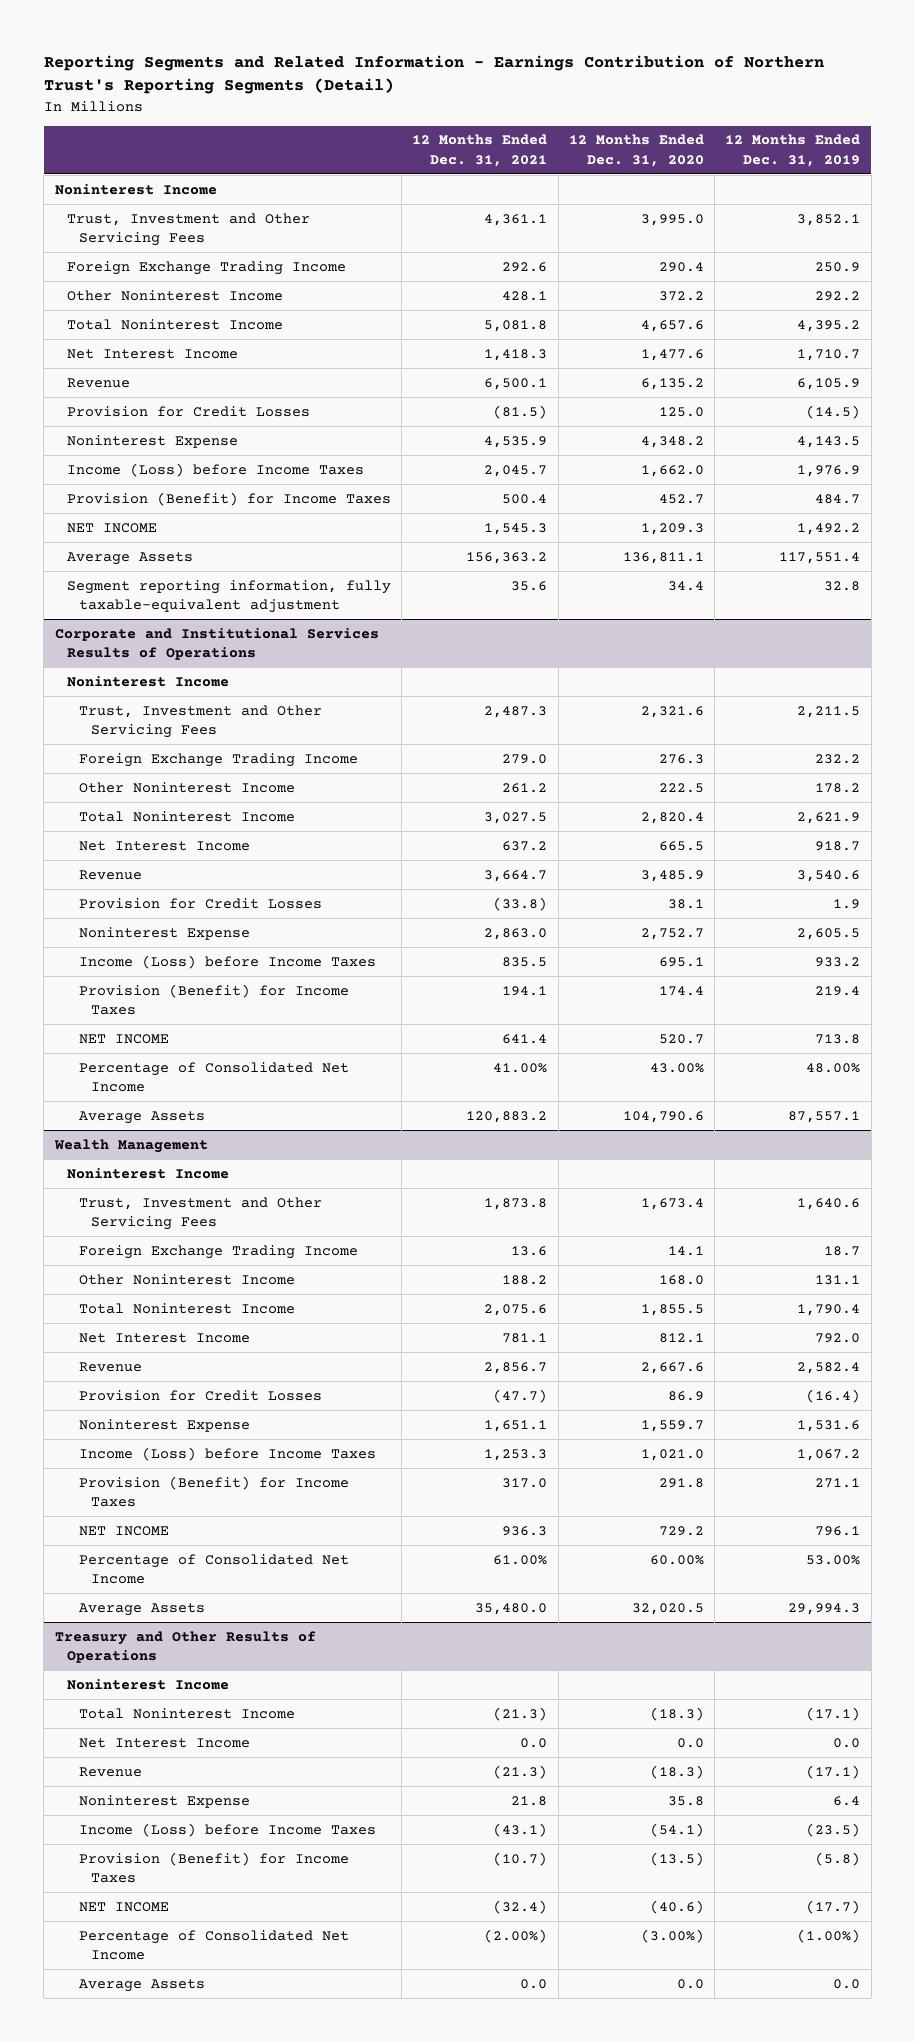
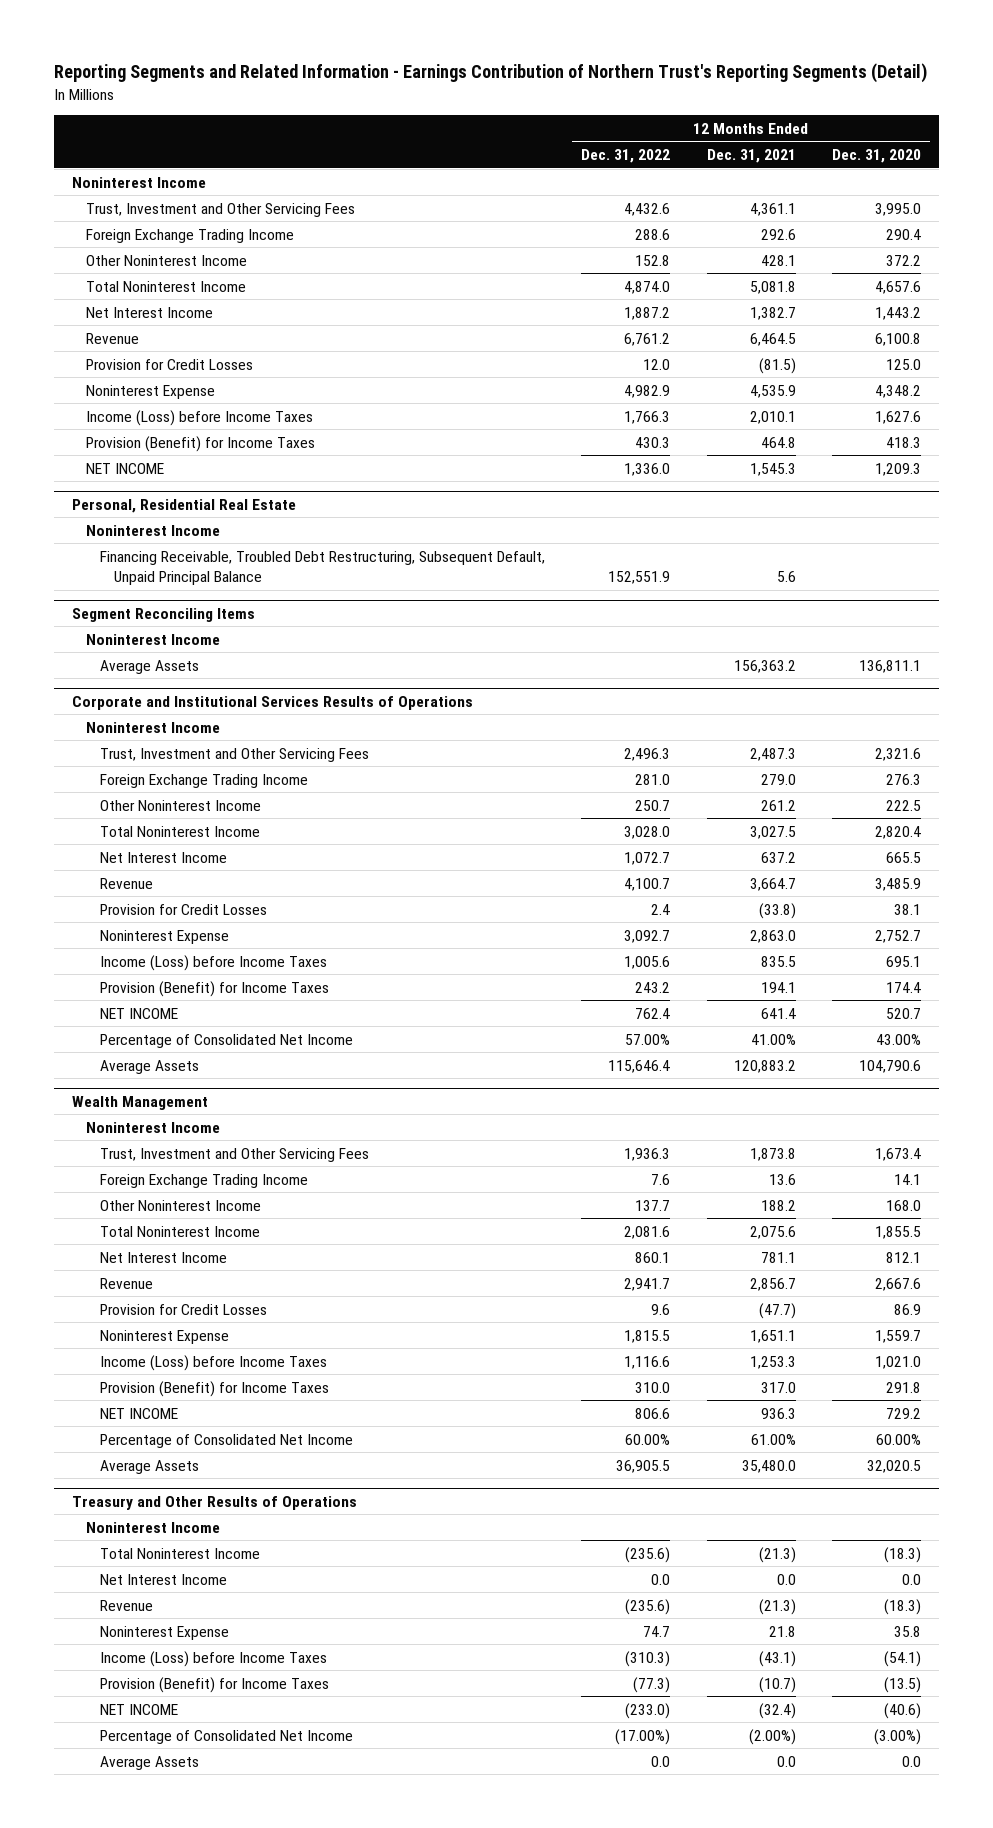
[725,134,861,167] 12 Months Ended Dec. 31, 2019 -> none
none -> [581,149,671,164] Dec. 31, 2022
[484,348,548,361] 1,418.3 -> [749,306,796,320] 1,382.7
[640,348,704,361] 1,477.6 -> [875,306,922,320] 1,443.2
[484,377,548,390] 6,500.1 -> [749,332,796,346] 6,464.5
[640,377,704,390] 6,135.2 -> [875,332,922,346] 6,100.8
[484,464,548,477] 2,045.7 -> [749,410,796,424] 2,010.1
[640,464,704,477] 1,662.0 -> [875,410,922,424] 1,627.6
[502,493,548,504] 500.4 -> [760,436,796,448] 464.8
[658,493,704,504] 452.7 -> [886,436,922,448] 418.3
none -> [72,498,297,513] Personal, Residential Real Estate
none -> [86,524,221,536] Noninterest Income
none -> [99,550,545,586] Financing Receivable, Troubled Debt Restructuring, Subsequent Default, Unpaid Principal Balance
none -> [72,607,256,622] Segment Reconciling Items
none -> [86,633,221,645] Noninterest Income
[66,579,391,614] Segment reporting information, fully taxable-equivalent adjustment -> none

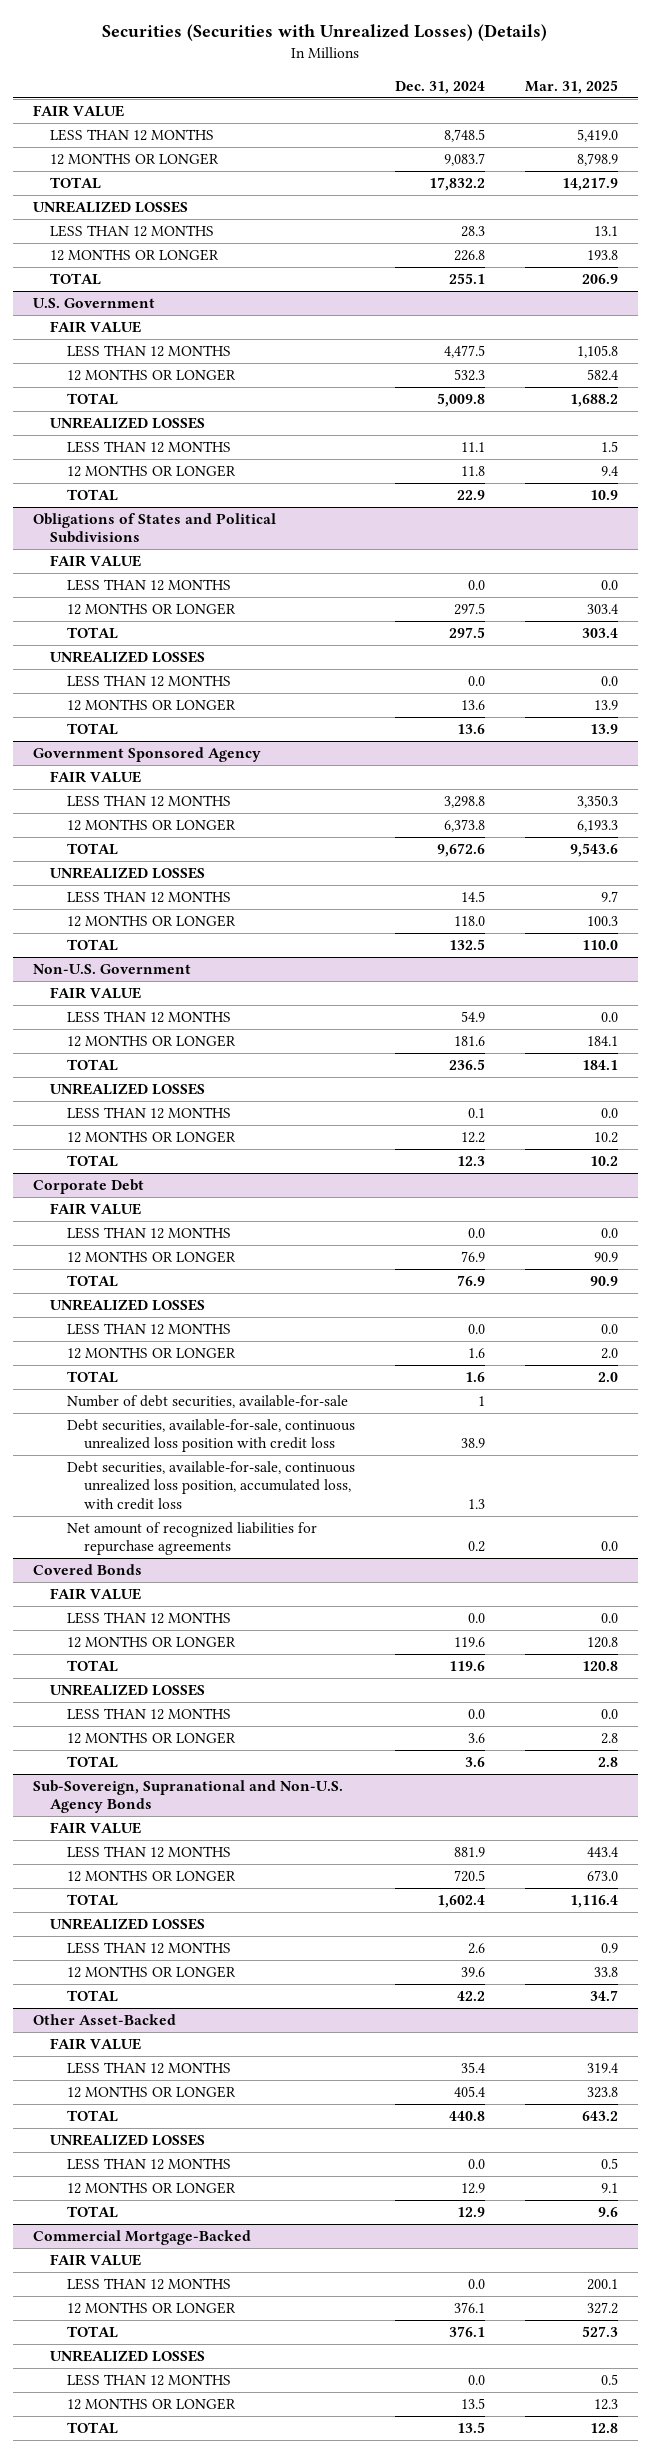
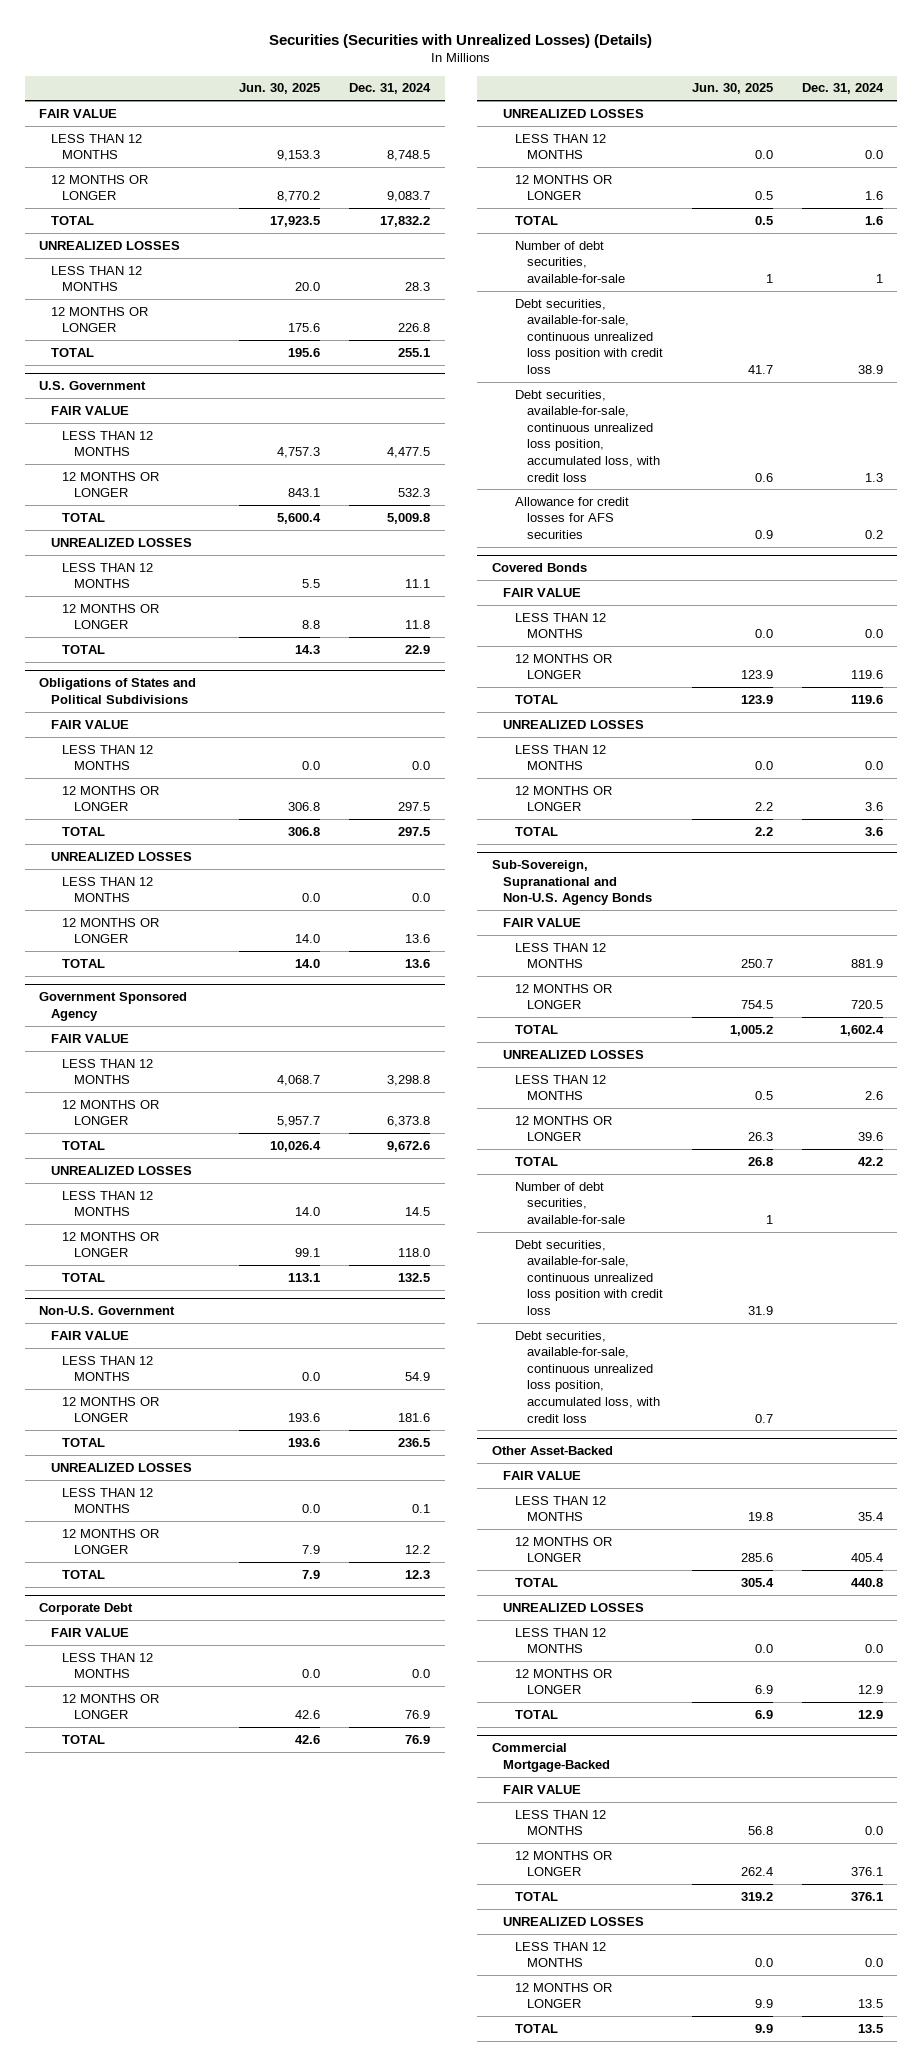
[524,79,618,94] Mar. 31, 2025 -> none
none -> [238,83,320,95] Jun. 30, 2025
[67,1522,318,1556] Net amount of recognized liabilities for repurchase agreements -> [514,496,629,539] Allowance for credit losses for AFS securities
none -> [514,1181,625,1224] Number of debt securities, available-for-sale
none -> [514,1239,663,1316] Debt securities, available-for-sale, continuous unrealized loss position with credit loss
none -> [514,1330,660,1423] Debt securities, available-for-sale, continuous unrealized loss position, accumulated loss, with credit loss

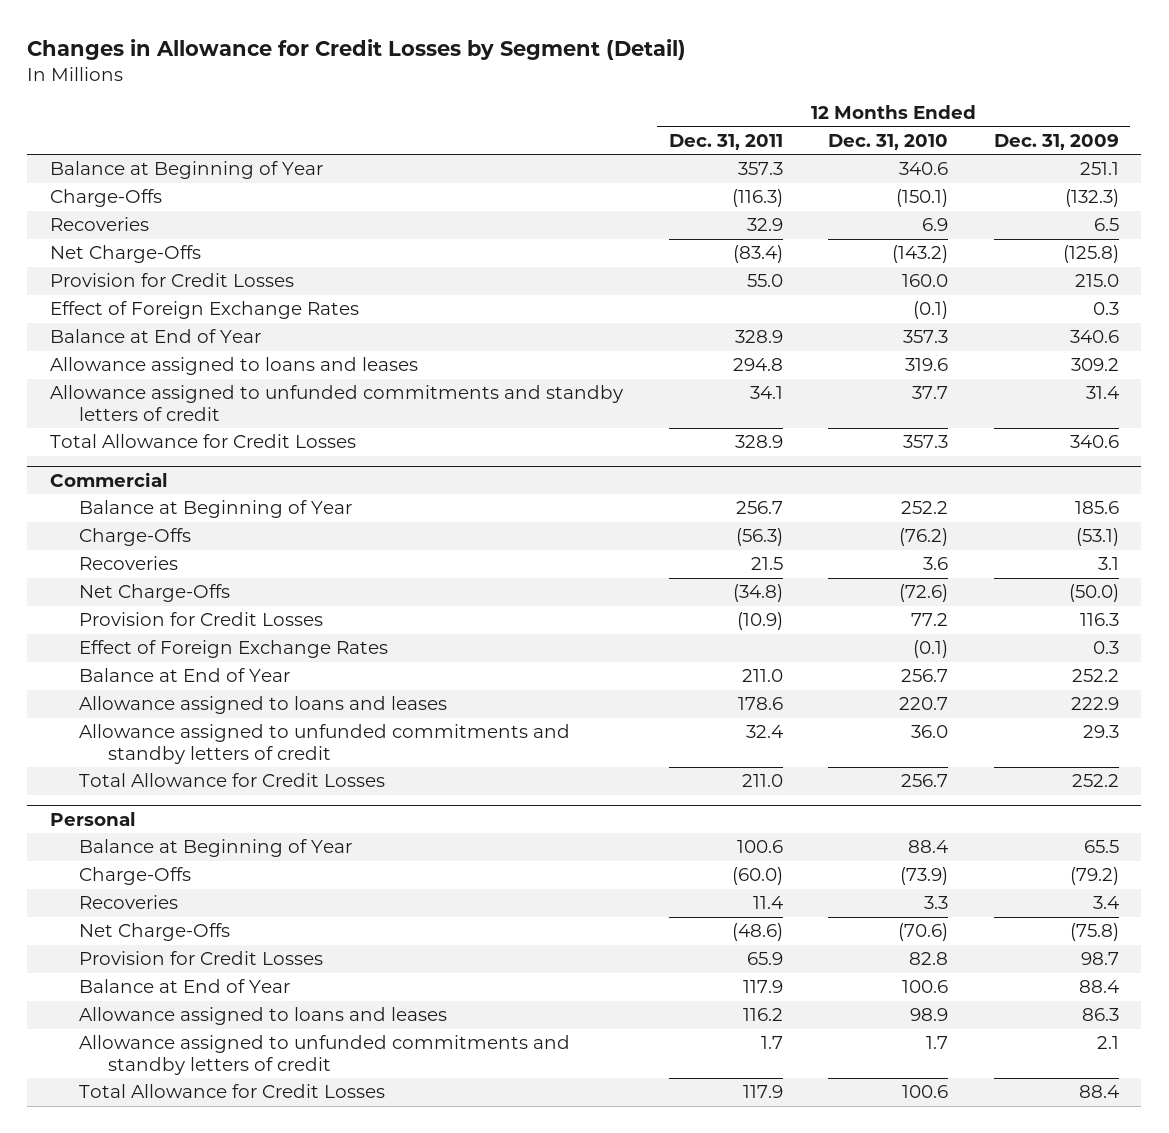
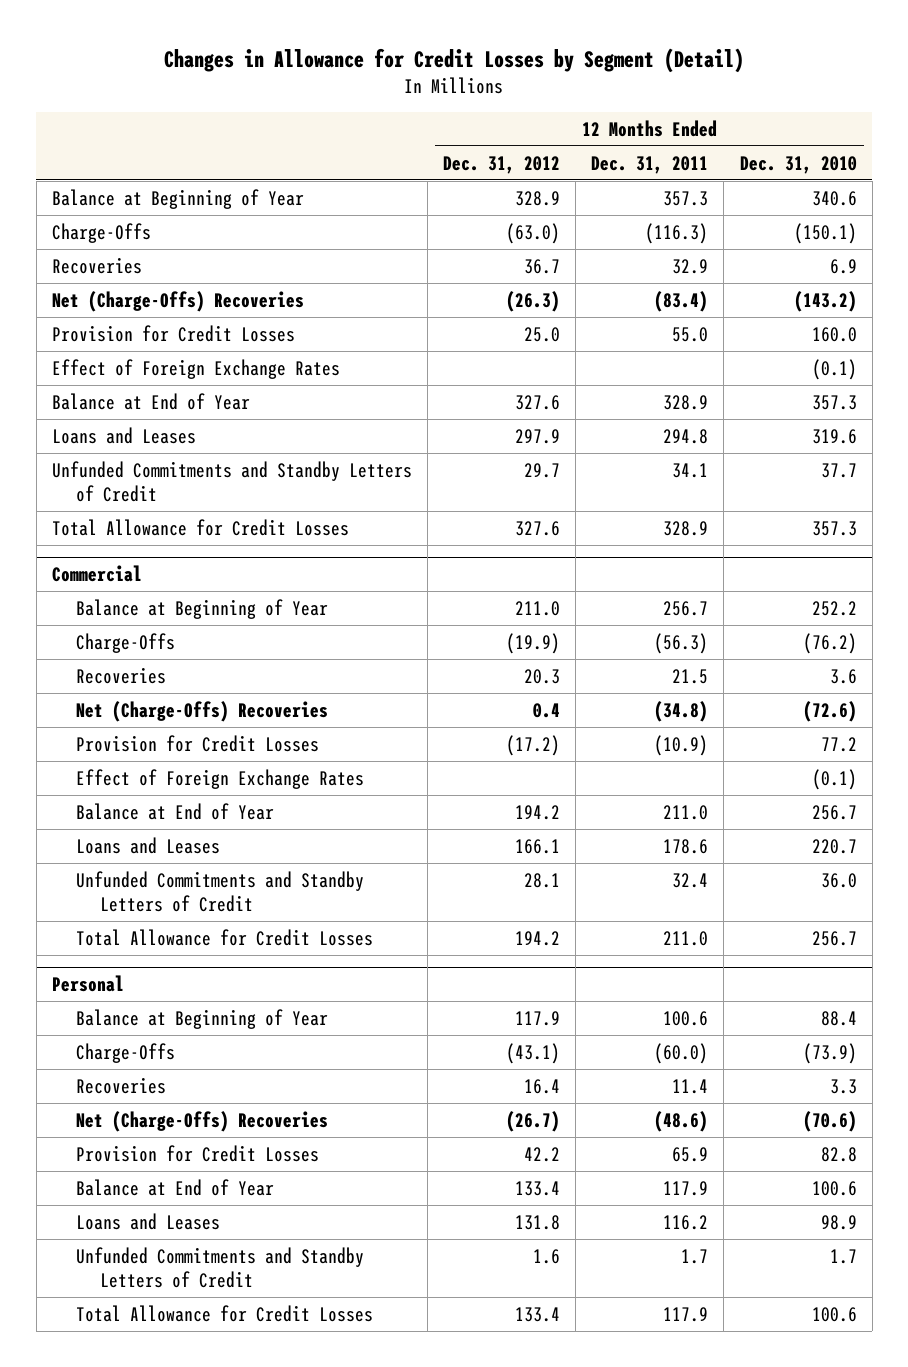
[993,133,1119,150] Dec. 31, 2009 -> none
none -> [443,155,561,174] Dec. 31, 2012
[50,245,202,264] Net Charge-Offs -> [51,290,304,312] Net (Charge-Offs) Recoveries
[50,357,419,376] Allowance assigned to loans and leases -> [51,426,196,444] Loans and Leases
[50,385,624,421] Allowance assigned to unfunded commitments and standby letters of credit -> [51,460,412,503] Unfunded Commitments and Standby Letters of Credit
[79,584,231,603] Net Charge-Offs -> [75,700,328,722] Net (Charge-Offs) Recoveries
[79,696,448,715] Allowance assigned to loans and leases -> [75,836,220,854] Loans and Leases
[79,724,571,764] Allowance assigned to unfunded commitments and standby letters of credit -> [75,870,364,913] Unfunded Commitments and Standby Letters of Credit
[79,923,231,942] Net Charge-Offs -> [75,1110,328,1132] Net (Charge-Offs) Recoveries
[79,1007,448,1026] Allowance assigned to loans and leases -> [75,1212,220,1230] Loans and Leases
[79,1035,571,1075] Allowance assigned to unfunded commitments and standby letters of credit -> [75,1246,364,1289] Unfunded Commitments and Standby Letters of Credit

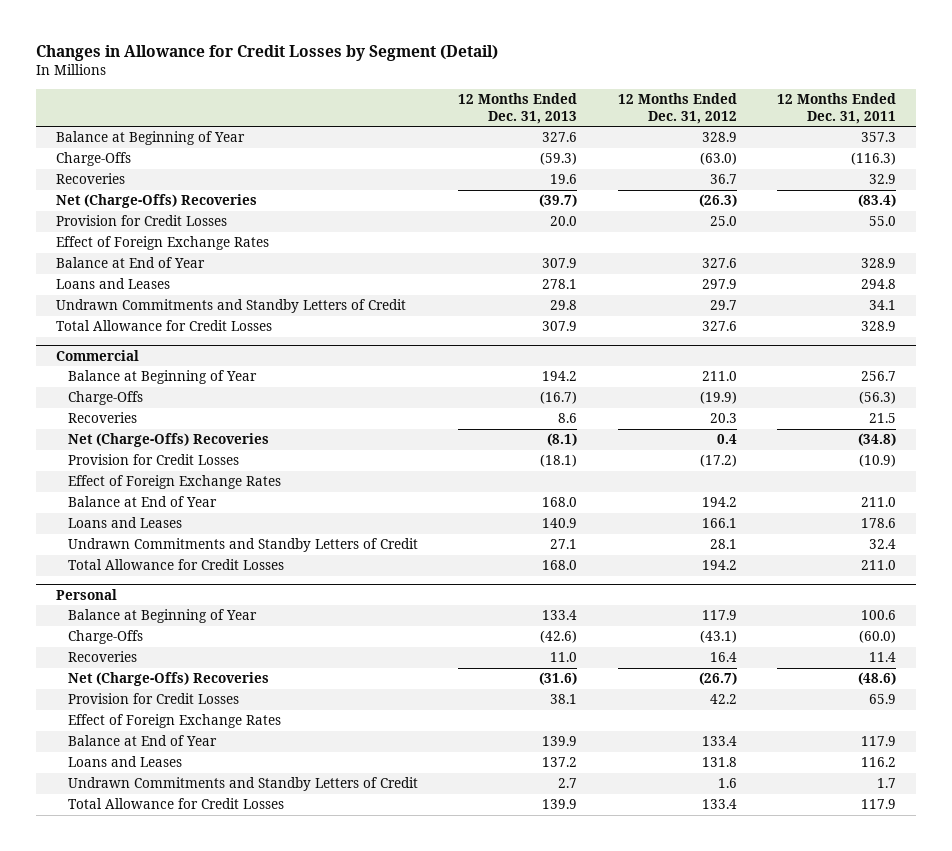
[739,155,857,174] Dec. 31, 2010 -> none
none -> [458,93,578,124] 12 Months Ended Dec. 31, 2013
[51,460,412,503] Unfunded Commitments and Standby Letters of Credit -> [55,299,406,314] Undrawn Commitments and Standby Letters of Credit
[75,870,364,913] Unfunded Commitments and Standby Letters of Credit -> [68,538,419,553] Undrawn Commitments and Standby Letters of Credit
none -> [68,714,282,729] Effect of Foreign Exchange Rates
[75,1246,364,1289] Unfunded Commitments and Standby Letters of Credit -> [68,777,419,792] Undrawn Commitments and Standby Letters of Credit

